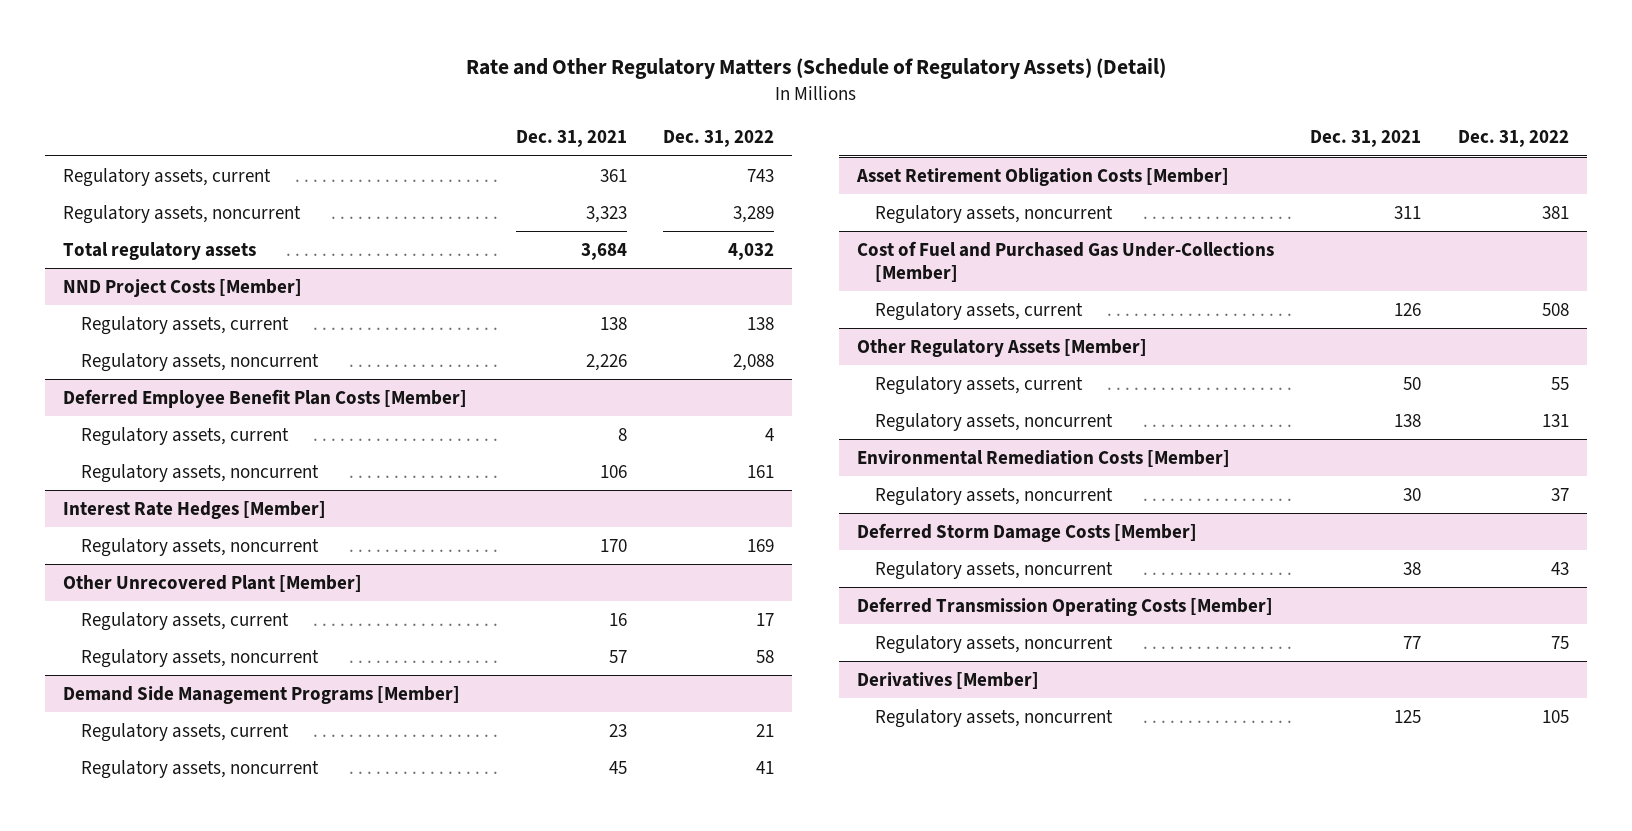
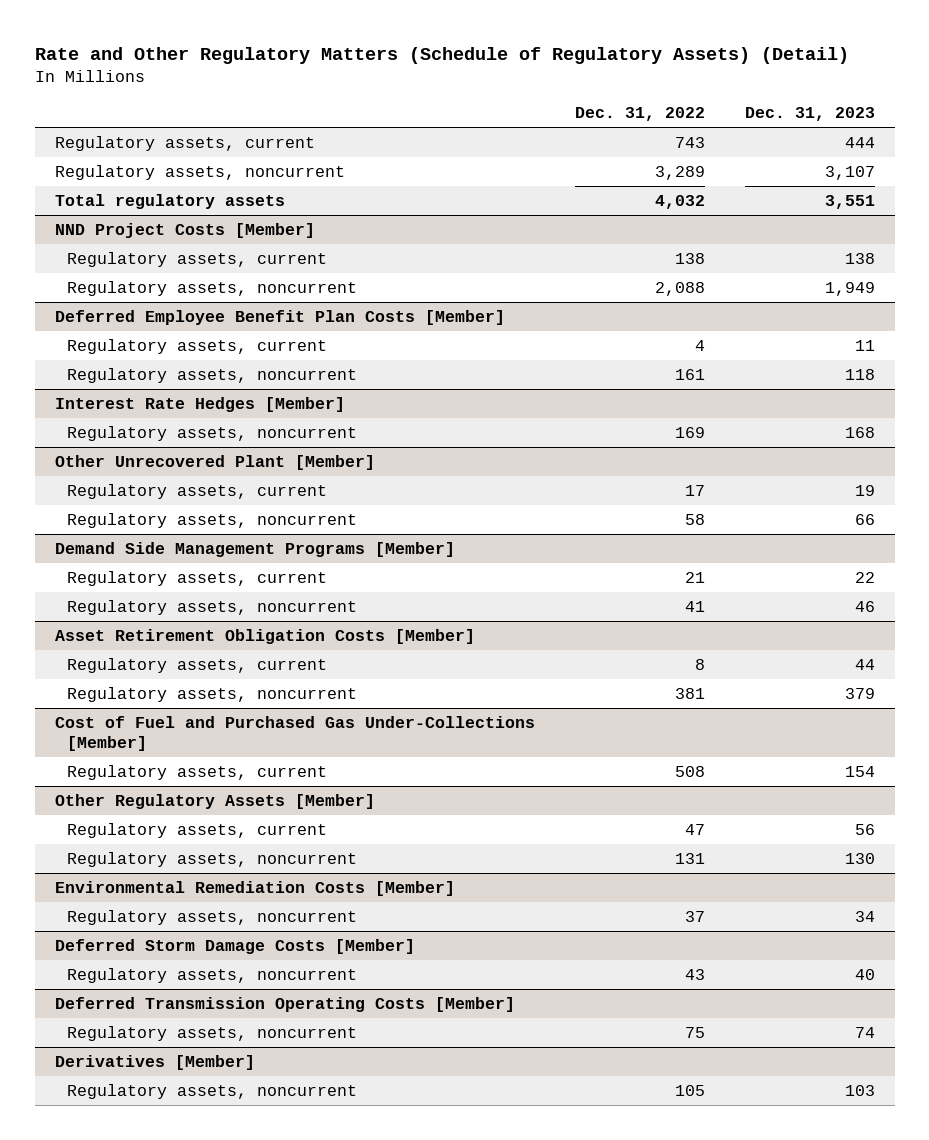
[516,130,628,148] Dec. 31, 2021 -> none
none -> [744,107,875,122] Dec. 31, 2023
none -> [67,657,328,673] Regulatory assets, current
[1550,376,1569,390] 55 -> [684,823,705,835] 47

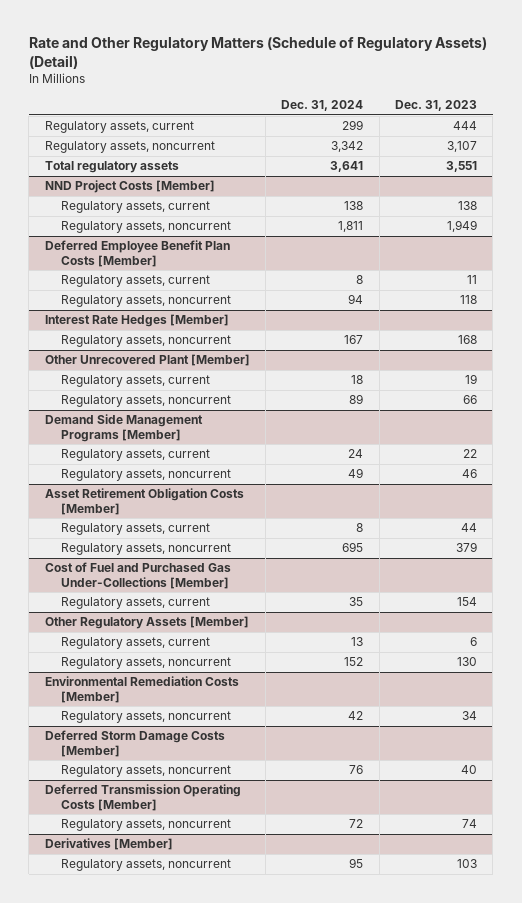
[574,107,705,122] Dec. 31, 2022 -> none
none -> [281,100,364,112] Dec. 31, 2024
[854,823,875,835] 56 -> [470,637,478,647] 6

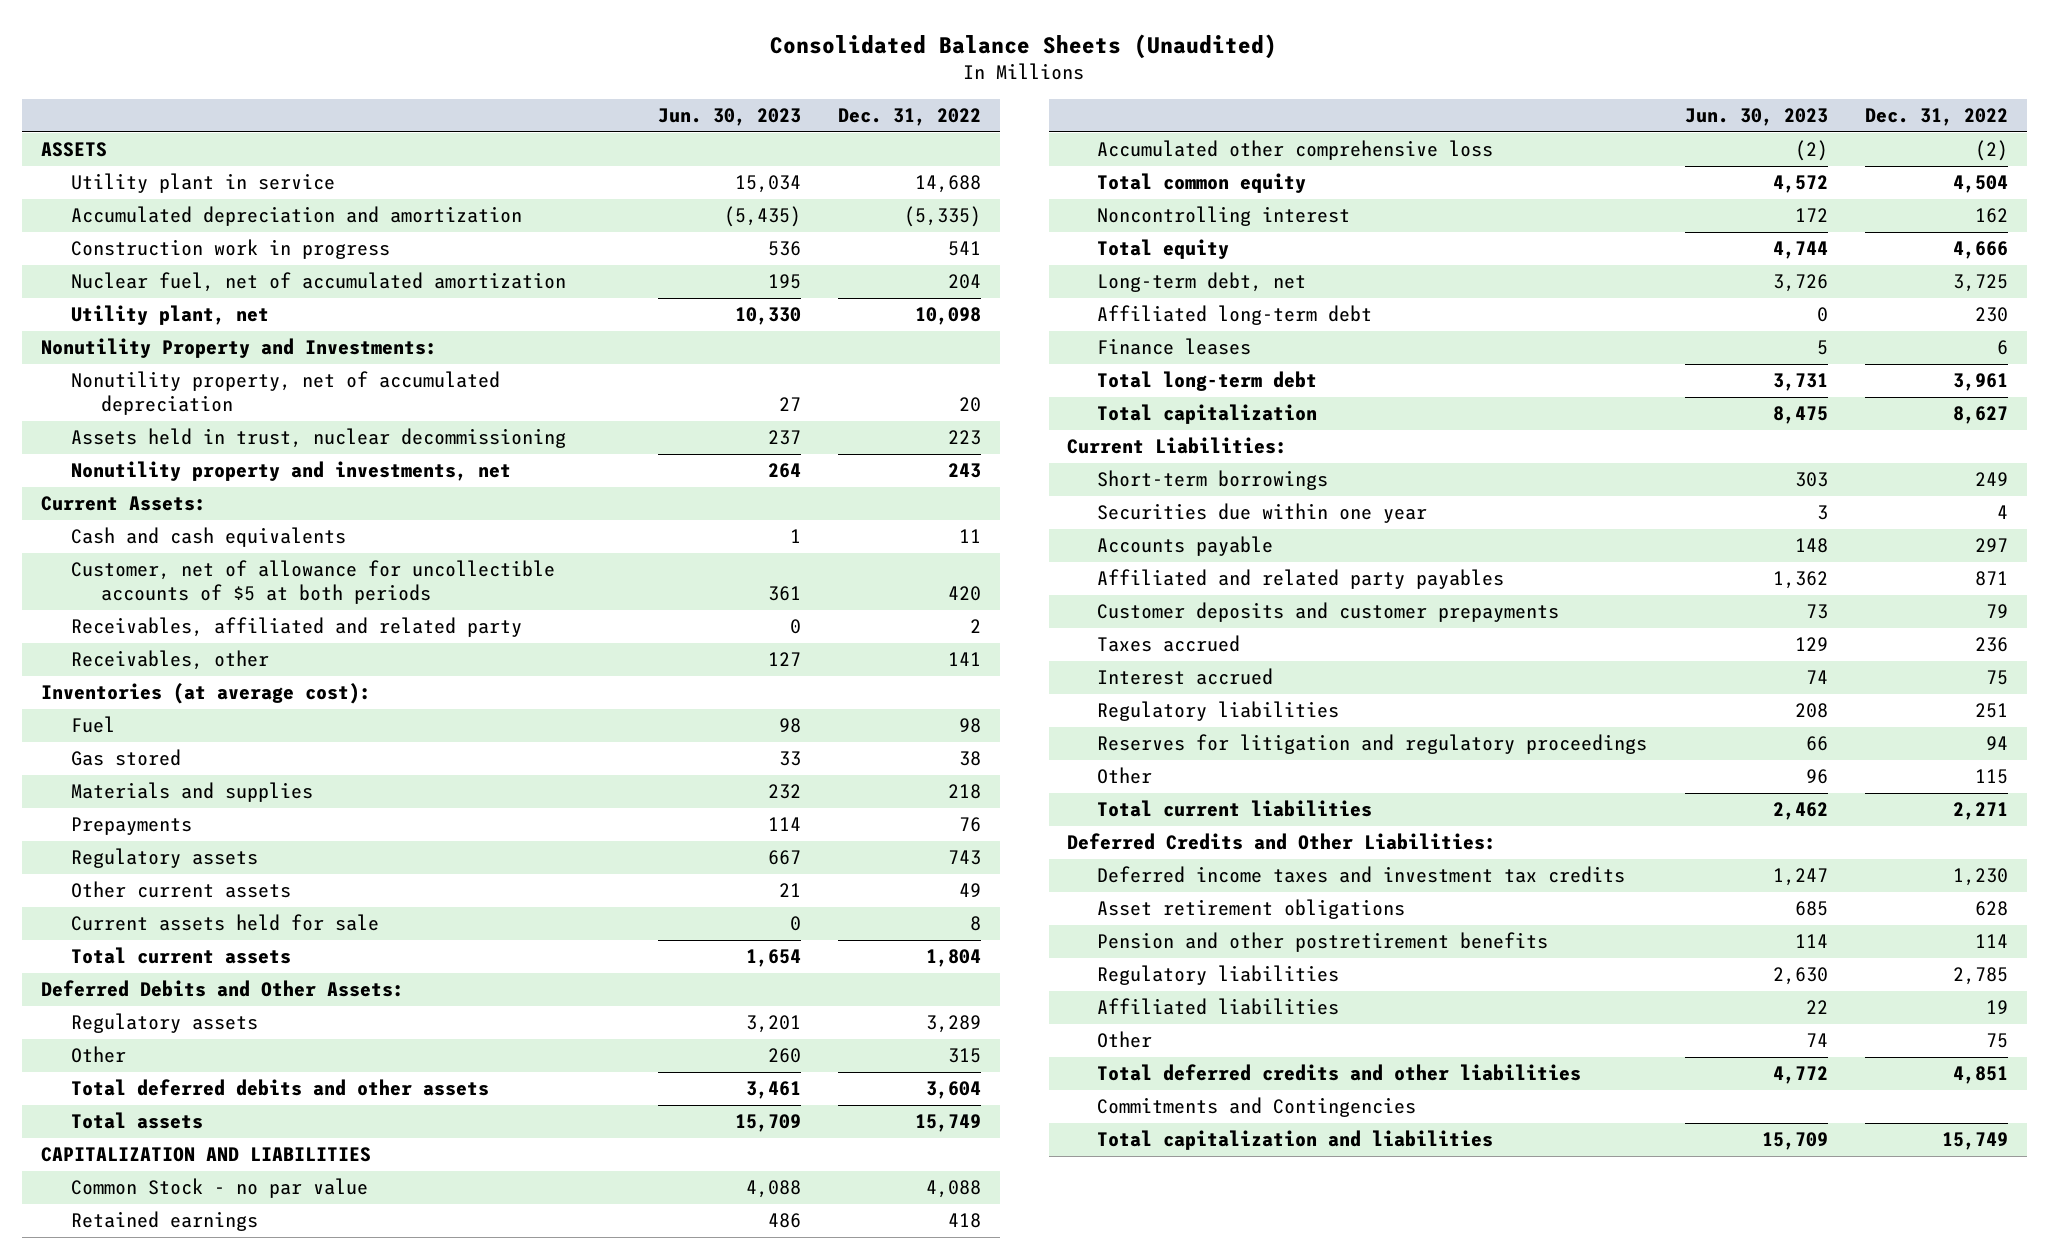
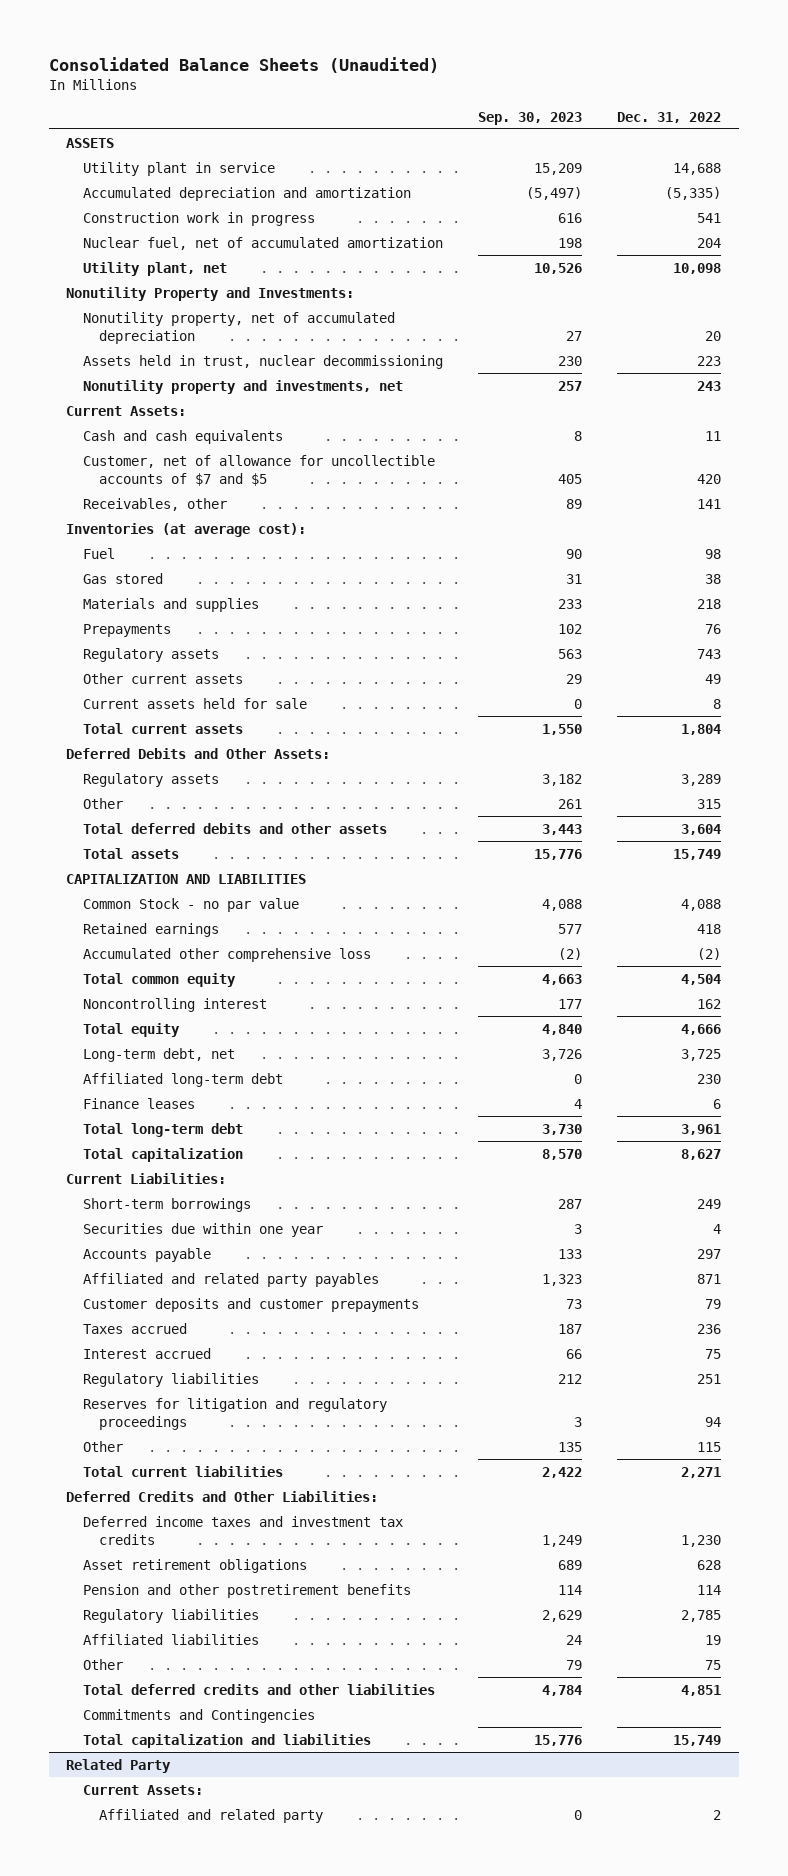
[657,107,801,126] Jun. 30, 2023 -> none
none -> [478,111,583,125] Sep. 30, 2023
[70,617,522,638] Receivables, affiliated and related party -> none
[70,560,555,605] Customer, net of allowance for uncollectible accounts of $5 at both periods -> [82,454,435,486] Customer, net of allowance for uncollectible accounts of $7 and $5
none -> [66,1758,172,1773] Related Party
none -> [82,1784,203,1795] Current Assets:
none -> [99,1808,324,1823] Affiliated and related party

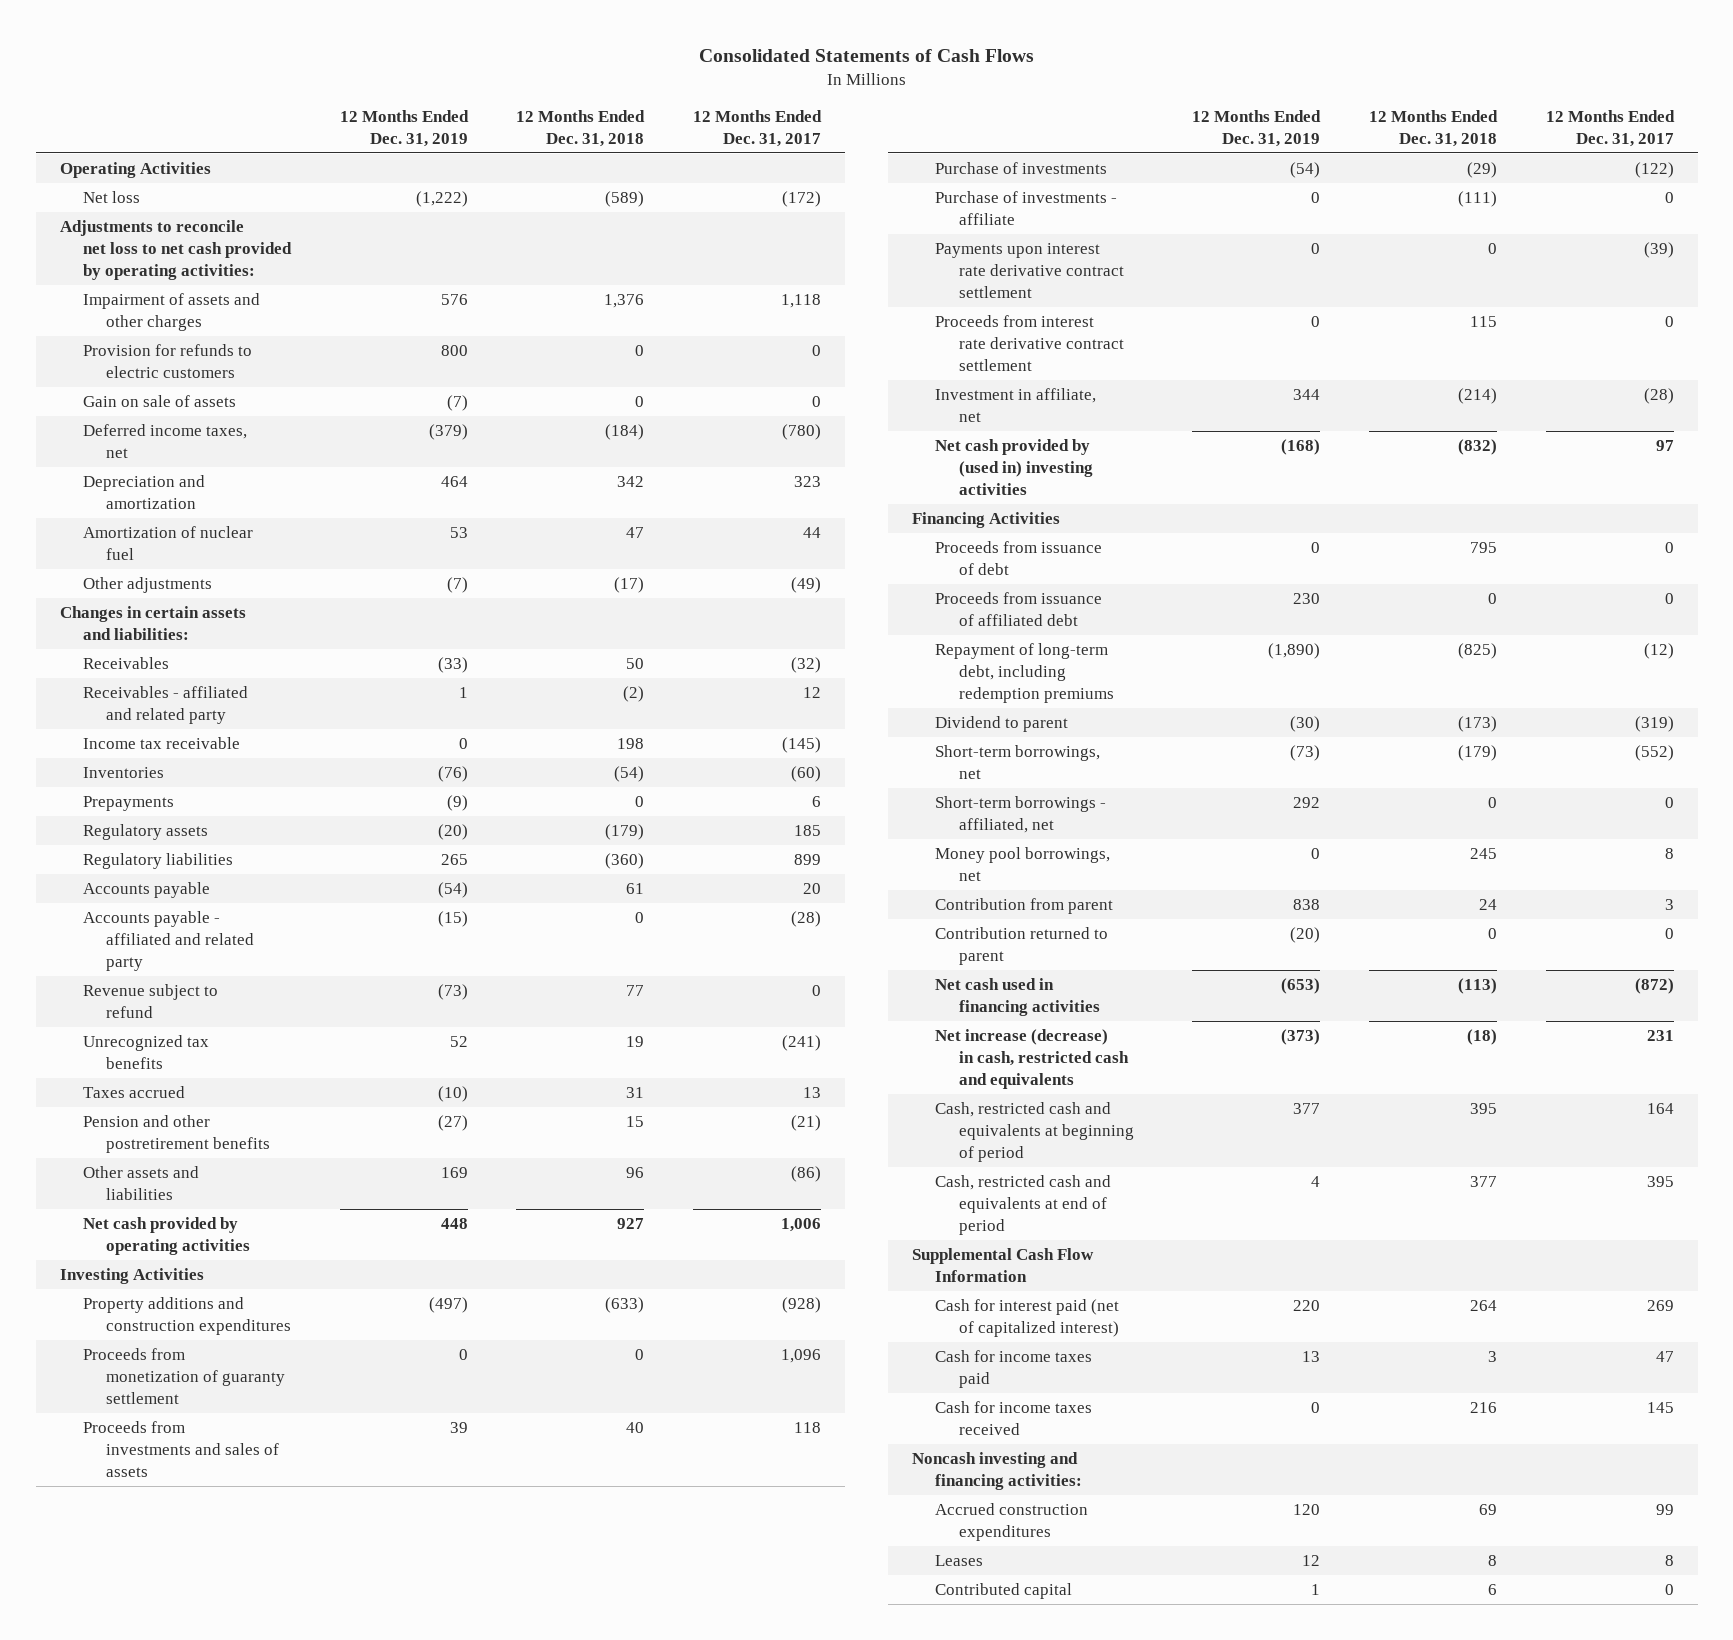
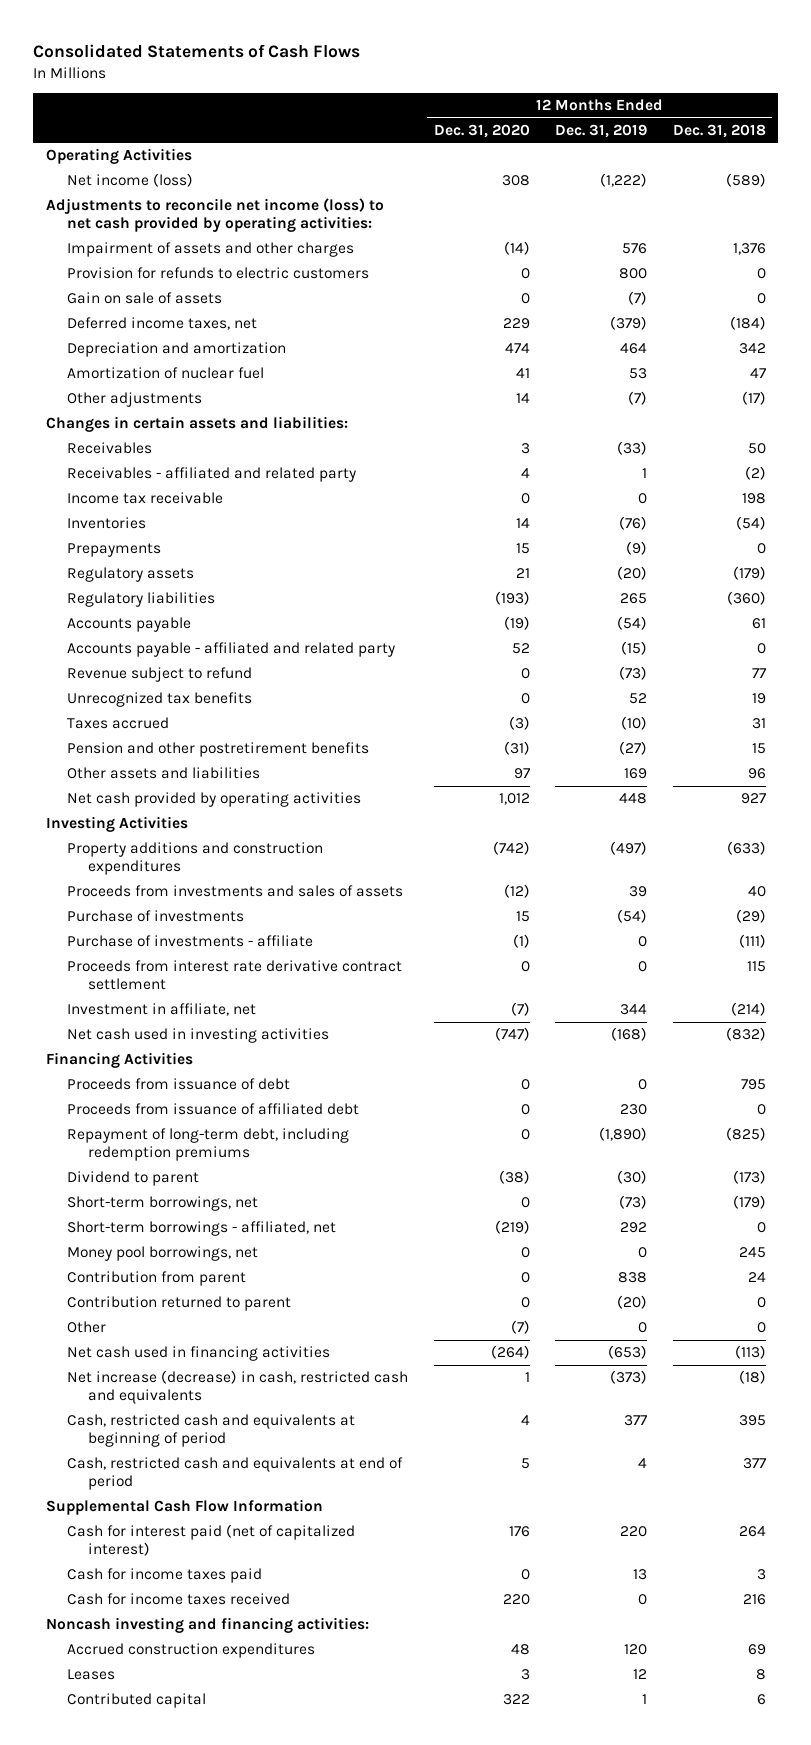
[693,109,823,148] 12 Months Ended Dec. 31, 2017 -> none
none -> [433,123,530,138] Dec. 31, 2020
[82,190,140,203] Net loss -> [66,173,193,188] Net income (loss)
[59,219,292,281] Adjustments to reconcile net loss to net cash provided by operating activities: -> [45,198,384,233] Adjustments to reconcile net income (loss) to net cash provided by operating activities:
[82,1347,286,1405] Proceeds from monetization of guaranty settlement -> none
[935,242,1124,299] Payments upon interest rate derivative contract settlement -> none
[935,438,1093,496] Net cash provided by (used in) investing activities -> [66,1028,329,1044] Net cash used in investing activities
none -> [66,1321,106,1334] Other

